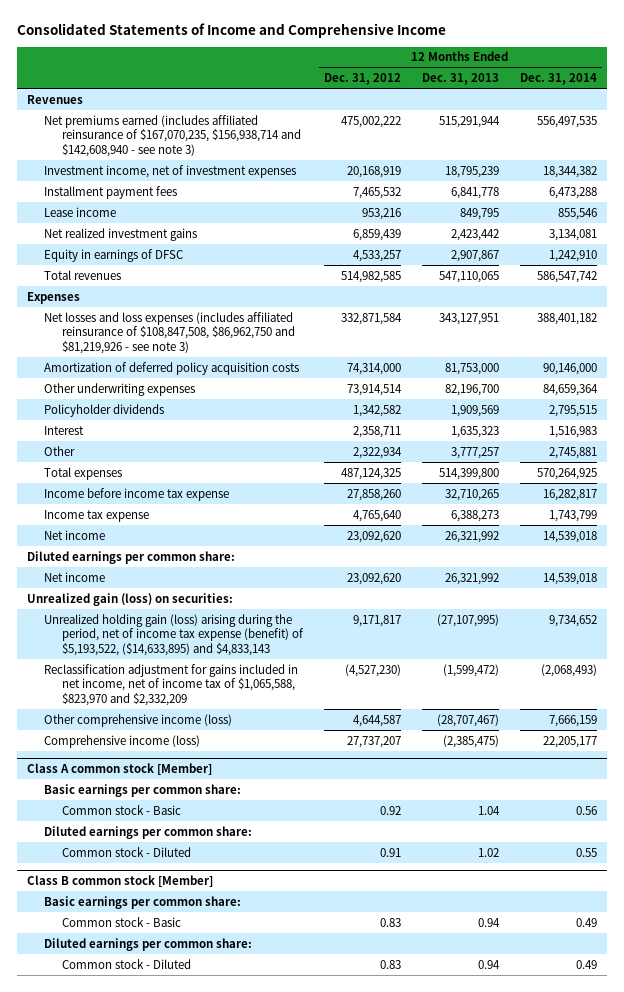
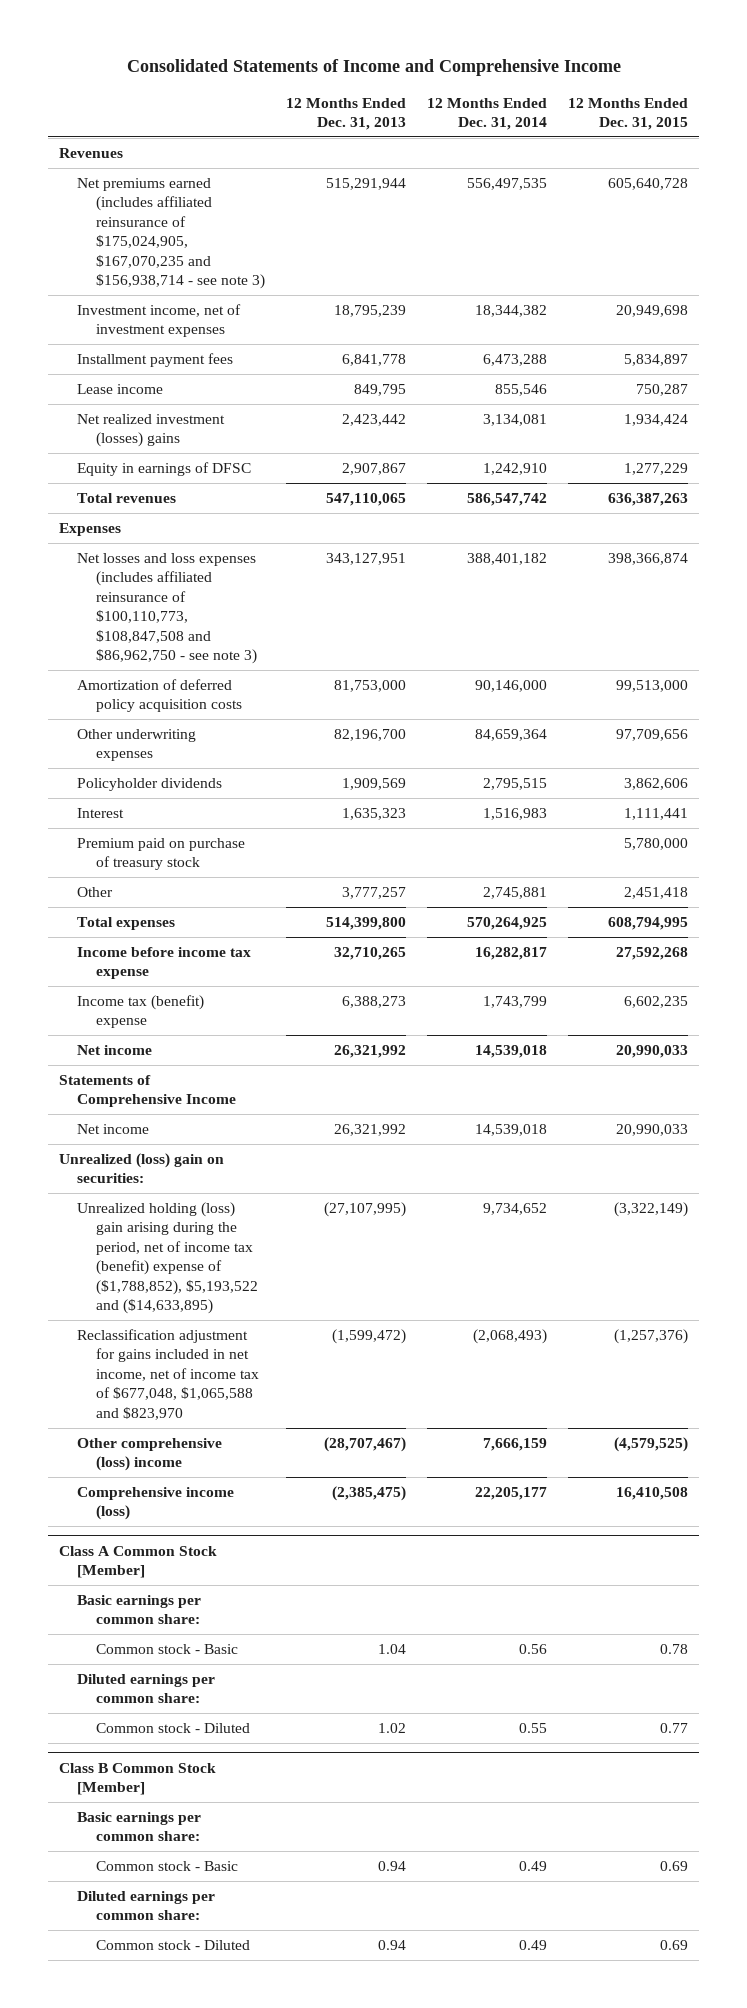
[323,73,401,86] Dec. 31, 2012 -> none
none -> [568,97,689,131] 12 Months Ended Dec. 31, 2015
[44,114,301,157] Net premiums earned (includes affiliated reinsurance of $167,070,235, $156,938,714 and $142,608,940 - see note 3) -> [77,177,266,290] Net premiums earned (includes affiliated reinsurance of $175,024,905, $167,070,235 and $156,938,714 - see note 3)
[44,227,198,241] Net realized investment gains -> [77,413,226,448] Net realized investment (losses) gains
[44,311,295,354] Net losses and loss expenses (includes affiliated reinsurance of $108,847,508, $86,962,750 and $81,219,926 - see note 3) -> [77,552,258,665] Net losses and loss expenses (includes affiliated reinsurance of $100,110,773, $108,847,508 and $86,962,750 - see note 3)
none -> [77,837,246,871] Premium paid on purchase of treasury stock
[44,509,150,522] Income tax expense -> [77,994,205,1029] Income tax (benefit) expense
[27,550,236,564] Diluted earnings per common share: -> none
none -> [58,1074,237,1108] Statements of Comprehensive Income
[27,592,234,606] Unrealized gain (loss) on securities: -> [58,1152,224,1184] Unrealized (loss) gain on securities:
[44,613,304,656] Unrealized holding gain (loss) arising during the period, net of income tax expense (benefit) of $5,193,522, ($14,633,895) and $4,833,143 -> [77,1201,259,1315] Unrealized holding (loss) gain arising during the period, net of income tax (benefit) expense of ($1,788,852), $5,193,522 and ($14,633,895)
[44,663,299,706] Reclassification adjustment for gains included in net income, net of income tax of $1,065,588, $823,970 and $2,332,209 -> [77,1328,260,1420] Reclassification adjustment for gains included in net income, net of income tax of $677,048, $1,065,588 and $823,970
[44,713,233,727] Other comprehensive income (loss) -> [77,1437,223,1472] Other comprehensive (loss) income
[27,762,213,775] Class A common stock [Member] -> [58,1545,217,1579] Class A Common Stock [Member]
[27,874,214,887] Class B common stock [Member] -> [58,1762,216,1796] Class B Common Stock [Member]

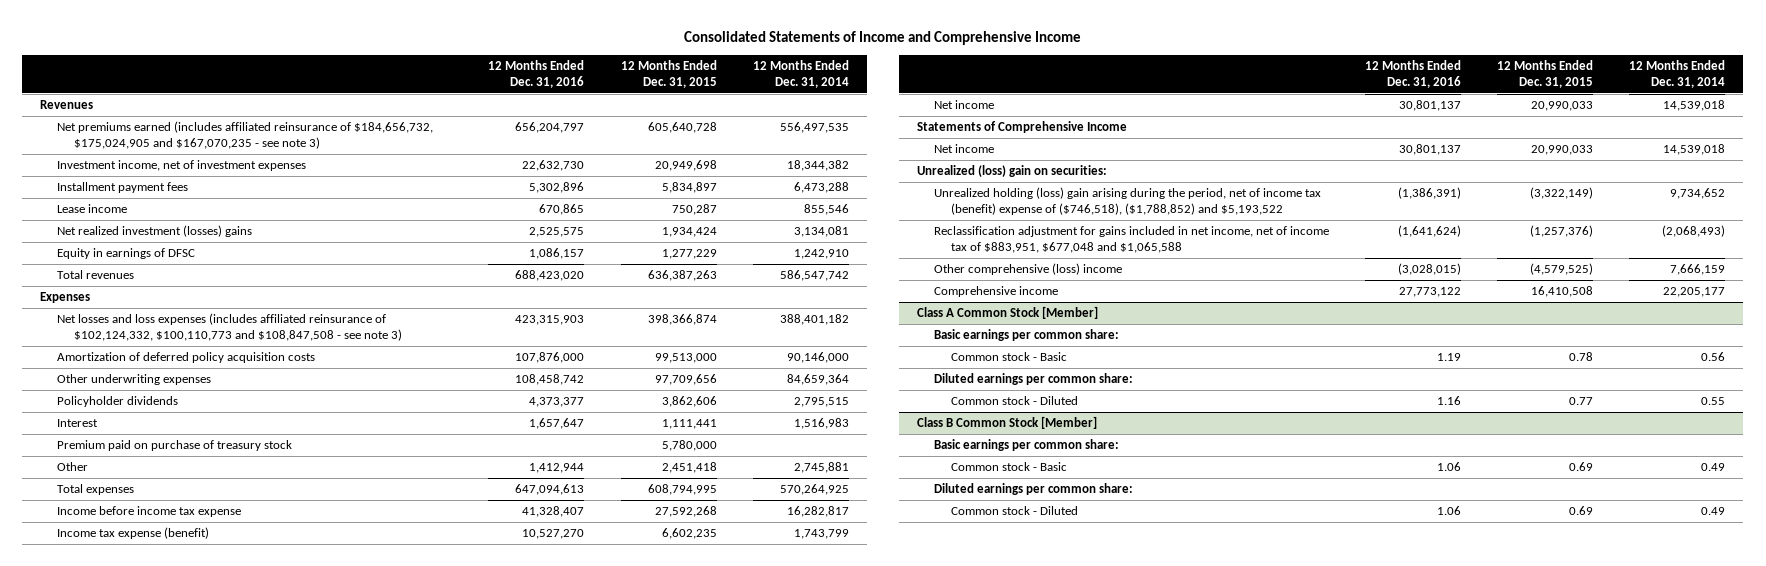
[286,97,407,131] 12 Months Ended Dec. 31, 2013 -> none
none -> [488,60,585,89] 12 Months Ended Dec. 31, 2016
[77,177,266,290] Net premiums earned (includes affiliated reinsurance of $175,024,905, $167,070,235 and $156,938,714 - see note 3) -> [57,121,434,149] Net premiums earned (includes affiliated reinsurance of $184,656,732, $175,024,905 and $167,070,235 - see note 3)
[77,552,258,665] Net losses and loss expenses (includes affiliated reinsurance of $100,110,773, $108,847,508 and $86,962,750 - see note 3) -> [57,313,403,341] Net losses and loss expenses (includes affiliated reinsurance of $102,124,332, $100,110,773 and $108,847,508 - see note 3)
[77,994,205,1029] Income tax (benefit) expense -> [57,527,210,540] Income tax expense (benefit)
[77,1201,259,1315] Unrealized holding (loss) gain arising during the period, net of income tax (benefit) expense of ($1,788,852), $5,193,522 and ($14,633,895) -> [933,187,1321,215] Unrealized holding (loss) gain arising during the period, net of income tax (benefit) expense of ($746,518), ($1,788,852) and $5,193,522
[77,1328,260,1420] Reclassification adjustment for gains included in net income, net of income tax of $677,048, $1,065,588 and $823,970 -> [933,226,1329,253] Reclassification adjustment for gains included in net income, net of income tax of $883,951, $677,048 and $1,065,588
[77,1486,235,1521] Comprehensive income (loss) -> [933,286,1058,298] Comprehensive income

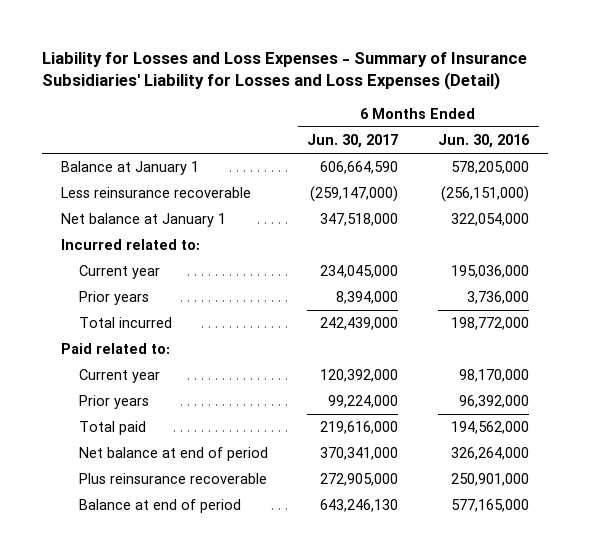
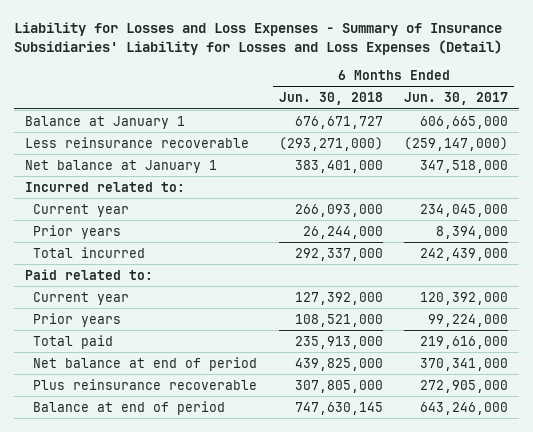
[437,133,530,148] Jun. 30, 2016 -> none
none -> [278,92,383,106] Jun. 30, 2018
[320,161,399,175] 606,664,590 -> [420,115,509,129] 606,665,000
[320,499,399,513] 643,246,130 -> [420,401,509,415] 643,246,000

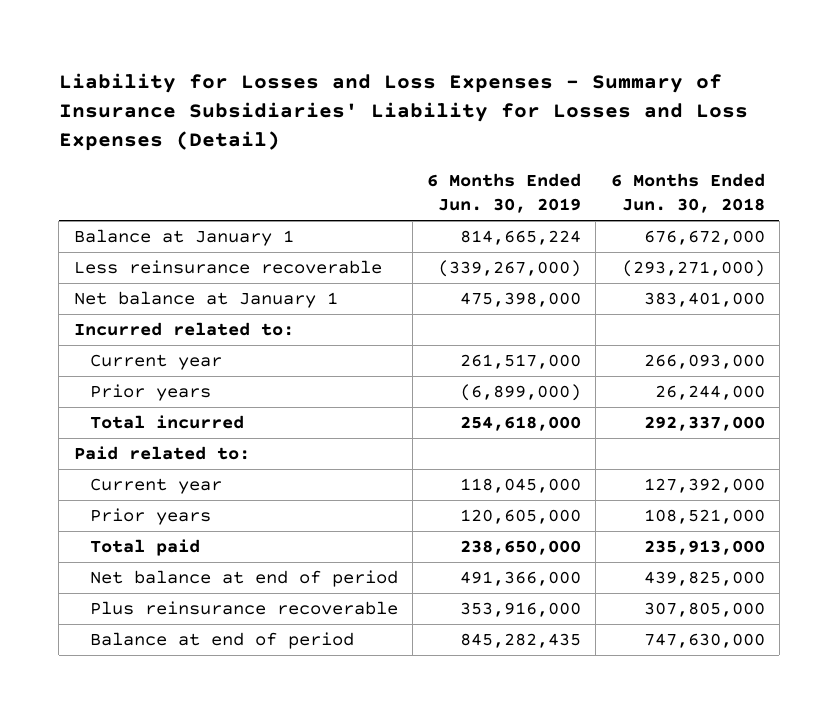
[404,92,509,106] Jun. 30, 2017 -> none
none -> [427,172,582,214] 6 Months Ended Jun. 30, 2019
[294,115,383,129] 676,671,727 -> [643,230,765,246] 676,672,000
[294,401,383,415] 747,630,145 -> [643,633,765,649] 747,630,000

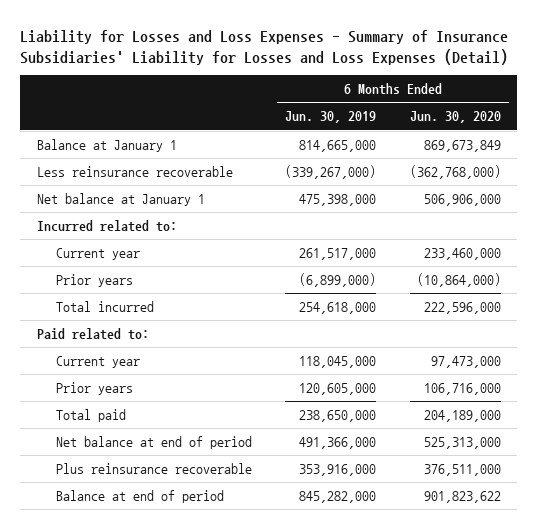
[610,172,765,214] 6 Months Ended Jun. 30, 2018 -> none
none -> [409,111,501,124] Jun. 30, 2020
[460,230,582,246] 814,665,224 -> [299,139,377,152] 814,665,000
[460,633,582,649] 845,282,435 -> [299,490,377,503] 845,282,000

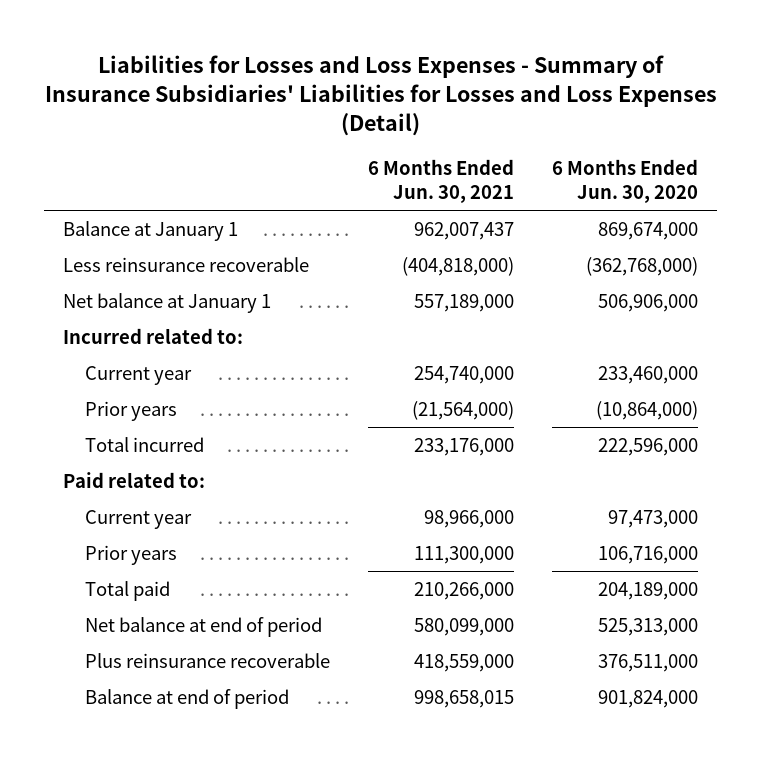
[20,30,509,65] Liability for Losses and Loss Expenses - Summary of Insurance Subsidiaries' Liability for Losses and Loss Expenses (Detail) -> [44,54,717,137] Liabilities for Losses and Loss Expenses - Summary of Insurance Subsidiaries' Liabilities for Losses and Loss Expenses (Detail)
[285,111,377,124] Jun. 30, 2019 -> none
none -> [367,158,514,204] 6 Months Ended Jun. 30, 2021
[423,139,501,152] 869,673,849 -> [598,222,699,241] 869,674,000
[423,490,501,503] 901,823,622 -> [598,690,699,709] 901,824,000

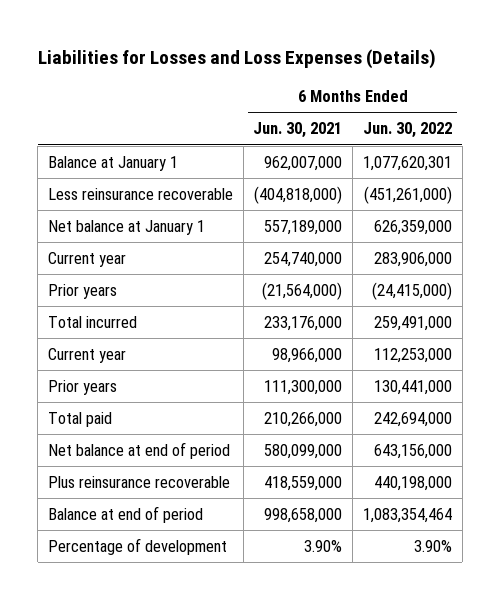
[44,54,717,137] Liabilities for Losses and Loss Expenses - Summary of Insurance Subsidiaries' Liabilities for Losses and Loss Expenses (Detail) -> [37,48,436,69] Liabilities for Losses and Loss Expenses (Details)
[552,158,699,204] 6 Months Ended Jun. 30, 2020 -> none
none -> [363,122,453,139] Jun. 30, 2022
[413,222,514,241] 962,007,437 -> [264,156,343,172] 962,007,000
[63,328,244,345] Incurred related to: -> none
[63,472,206,489] Paid related to: -> none
[413,690,514,709] 998,658,015 -> [264,508,343,524] 998,658,000
none -> [47,538,227,556] Percentage of development

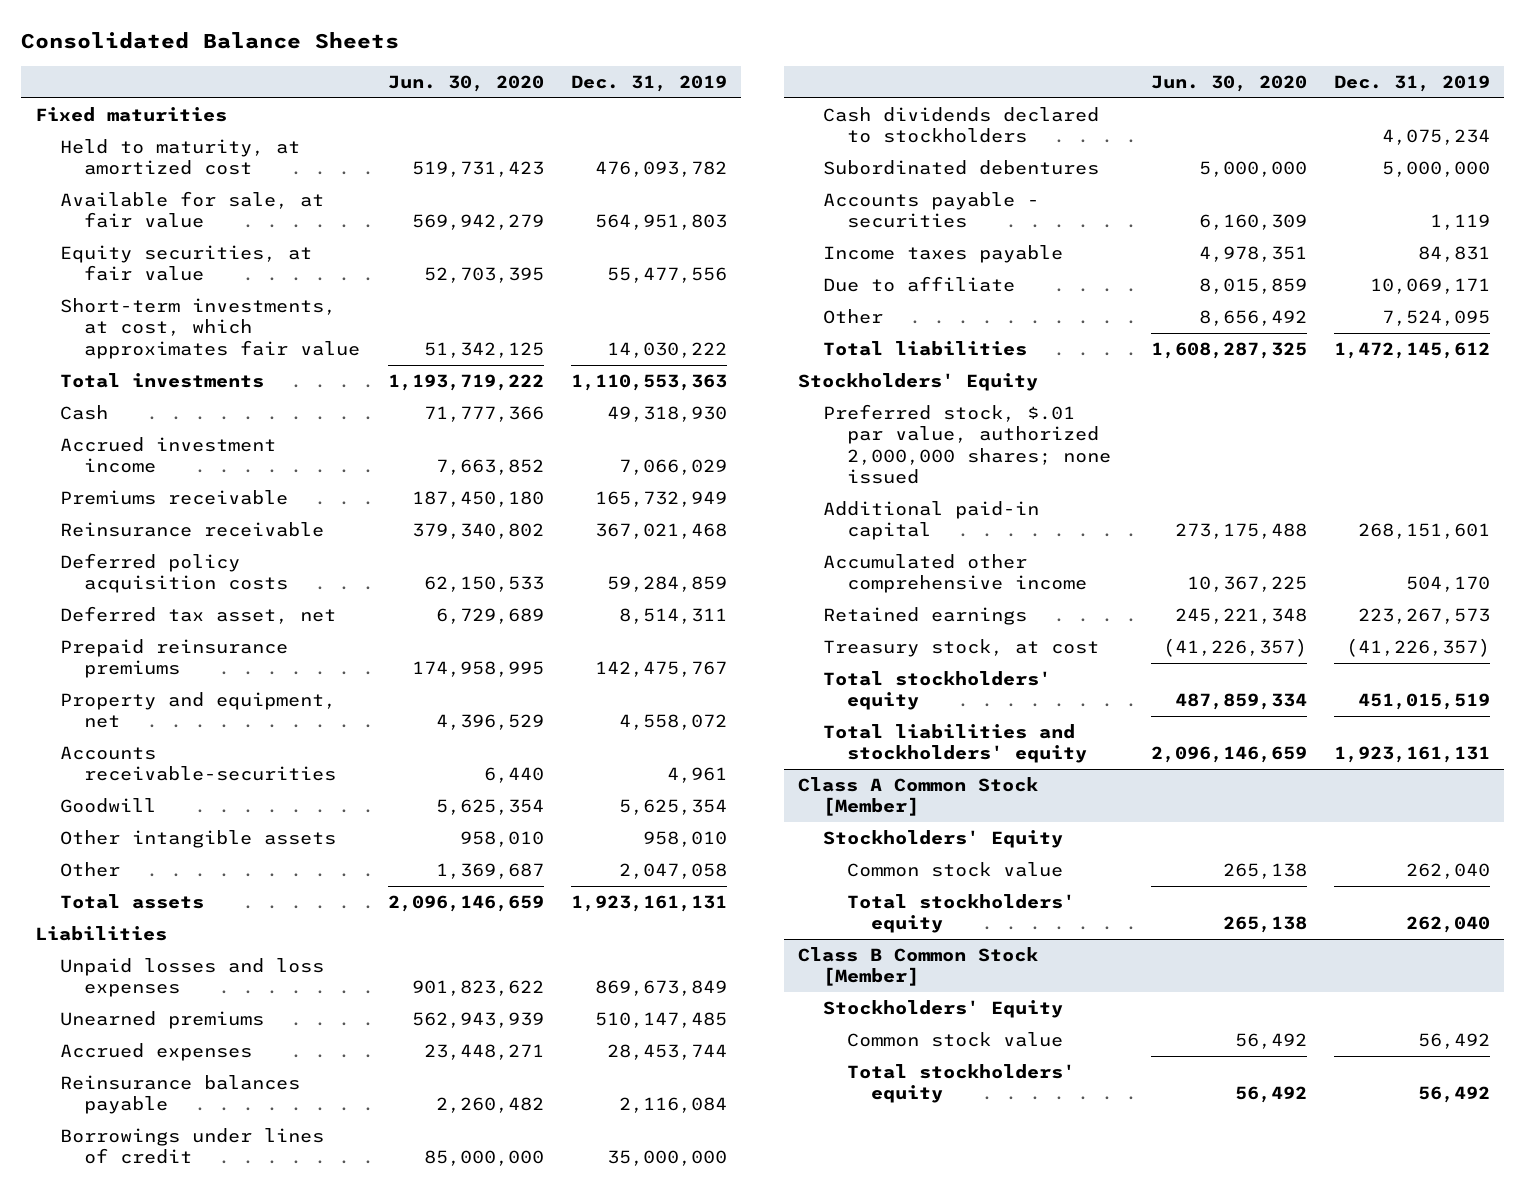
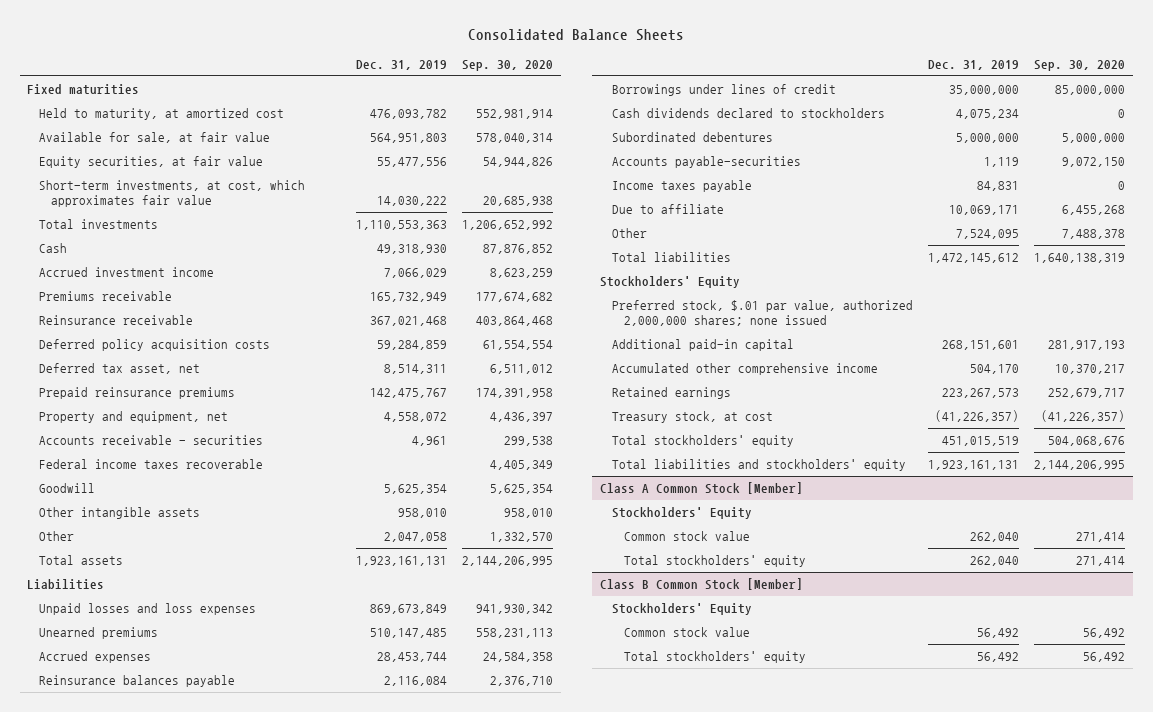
[387,74,544,92] Jun. 30, 2020 -> none
none -> [461,60,553,72] Sep. 30, 2020
[59,746,337,782] Accounts receivable-securities -> [39,434,264,445] Accounts receivable - securities
none -> [39,458,264,469] Federal income taxes recoverable
[822,192,1039,229] Accounts payable - securities -> [611,155,801,168] Accounts payable-securities

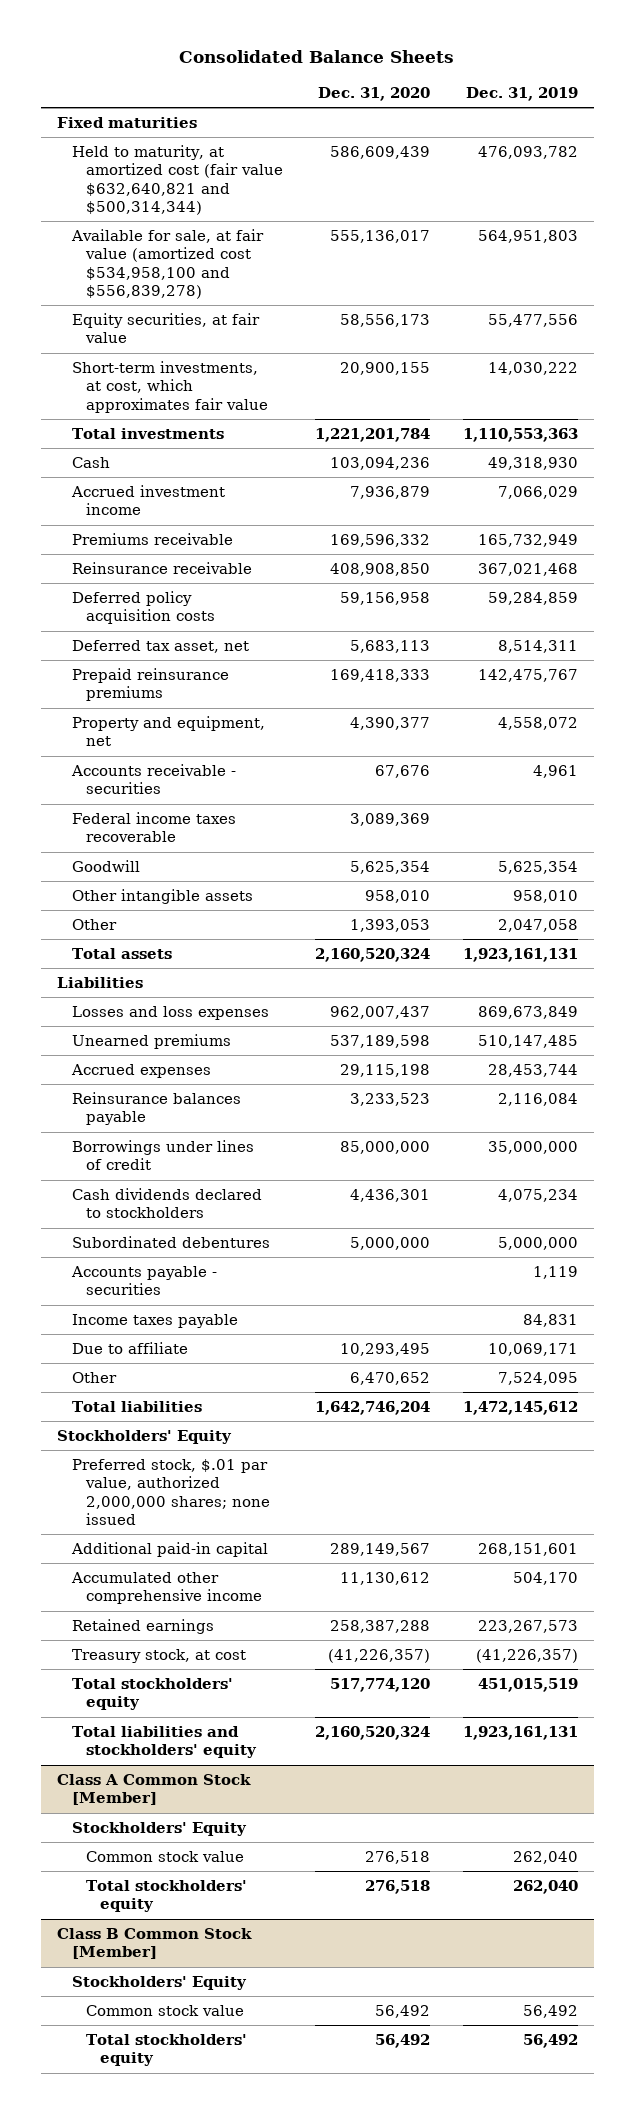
[461,60,553,72] Sep. 30, 2020 -> none
none -> [318,86,431,101] Dec. 31, 2020
[39,107,285,120] Held to maturity, at amortized cost -> [71,144,283,215] Held to maturity, at amortized cost (fair value $632,640,821 and $500,314,344)
[39,131,271,143] Available for sale, at fair value -> [70,228,264,299] Available for sale, at fair value (amortized cost $534,958,100 and $556,839,278)
[39,602,257,615] Unpaid losses and loss expenses -> [71,1005,269,1020] Losses and loss expenses
[611,155,801,168] Accounts payable-securities -> [70,1265,217,1296] Accounts payable - securities

